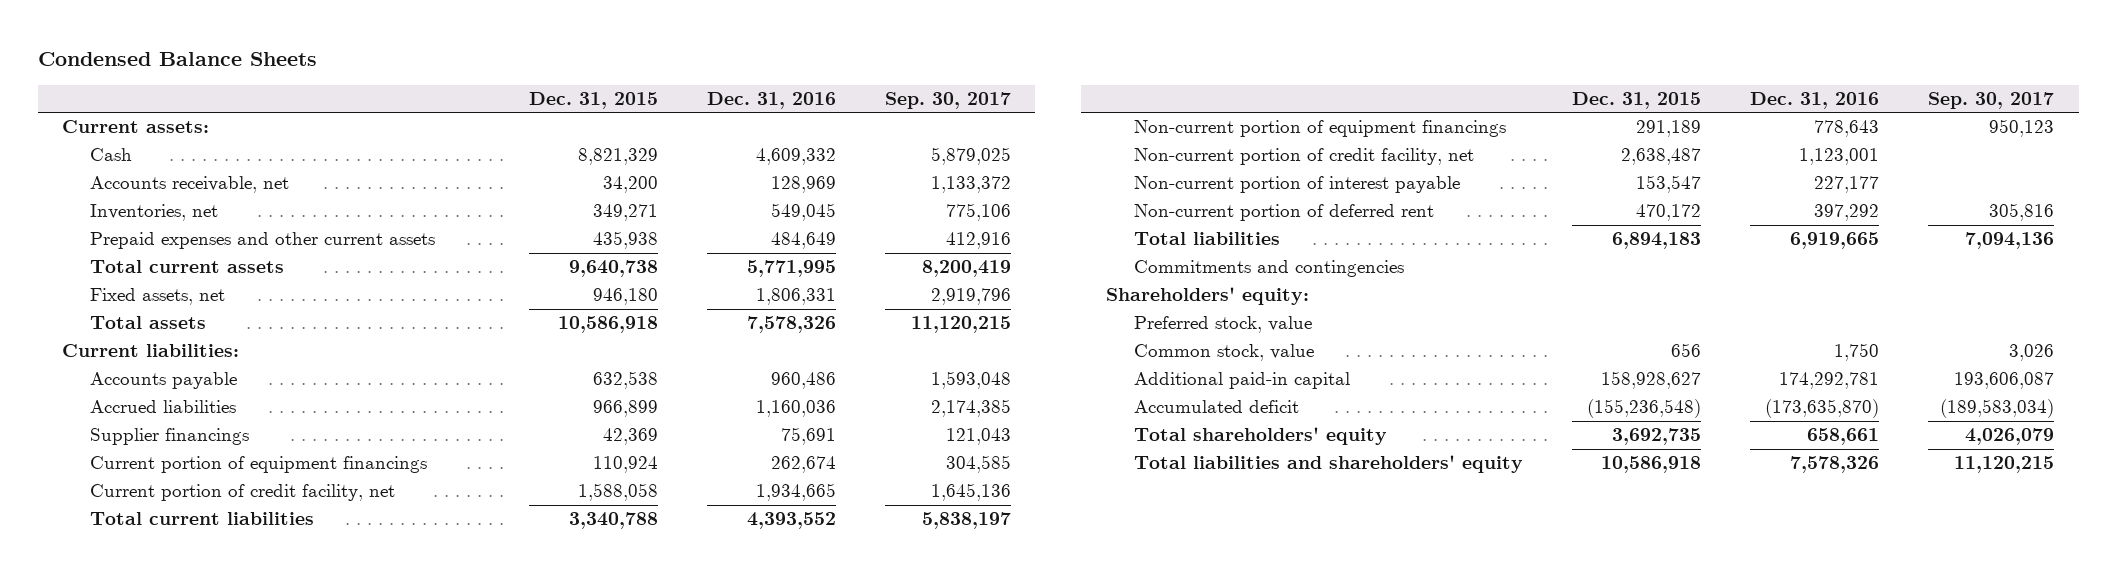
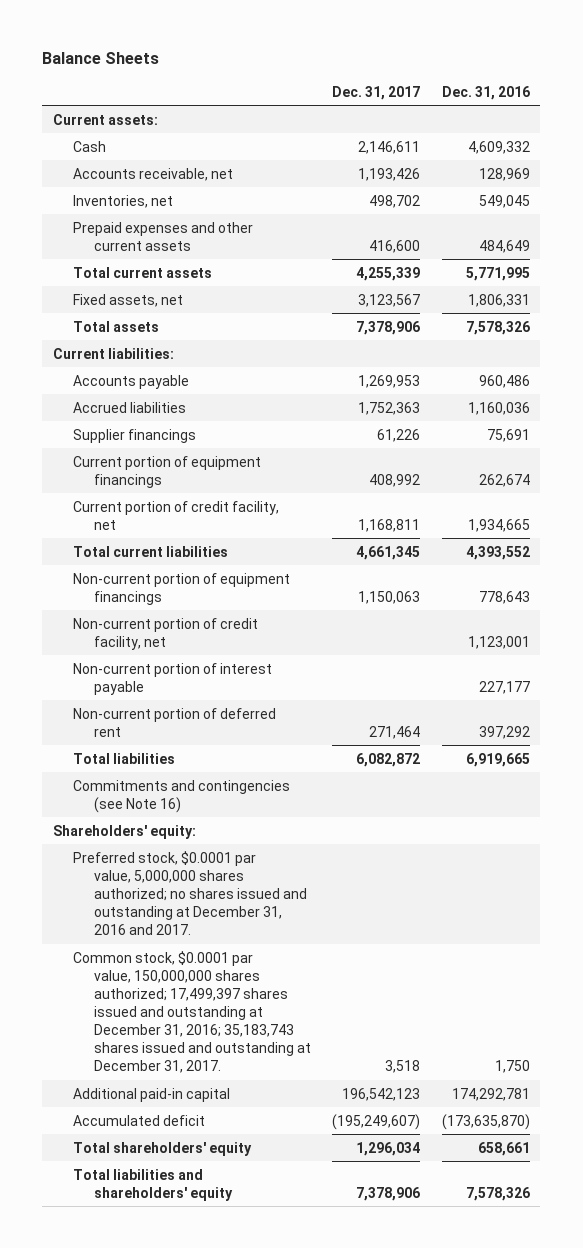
[37,52,317,67] Condensed Balance Sheets -> [42,52,160,65] Balance Sheets
[528,91,658,109] Dec. 31, 2015 -> none
[884,91,1011,109] Sep. 30, 2017 -> none
none -> [332,85,421,100] Dec. 31, 2017
[1133,260,1404,278] Commitments and contingencies -> [73,779,291,813] Commitments and contingencies (see Note 16)
[1133,316,1312,334] Preferred stock, value -> [73,850,307,936] Preferred stock, $0.0001 par value, 5,000,000 shares authorized; no shares issued and outstanding at December 31, 2016 and 2017.
[1133,344,1314,362] Common stock, value -> [73,950,311,1074] Common stock, $0.0001 par value, 150,000,000 shares authorized; 17,499,397 shares issued and outstanding at December 31, 2016; 35,183,743 shares issued and outstanding at December 31, 2017.

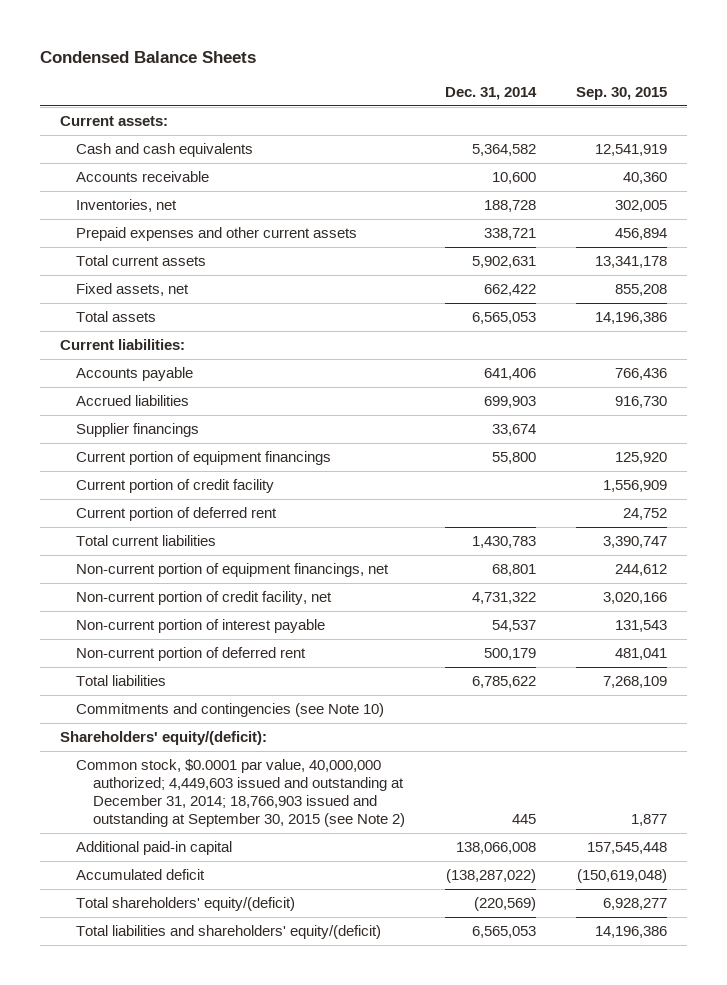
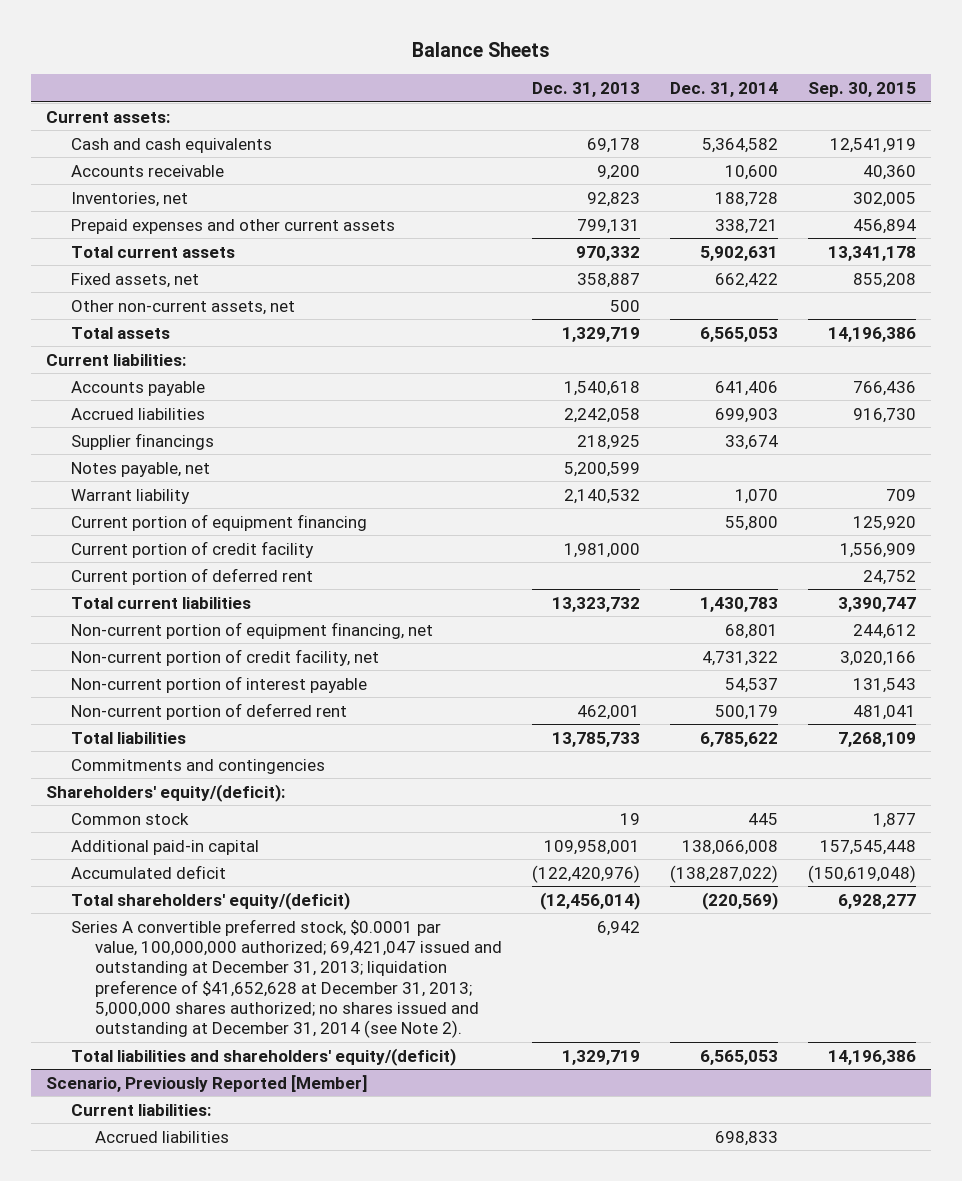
[39,50,256,63] Condensed Balance Sheets -> [412,42,551,58] Balance Sheets
none -> [532,81,641,97] Dec. 31, 2013
none -> [70,299,295,315] Other non-current assets, net
none -> [70,461,210,477] Notes payable, net
none -> [70,488,190,504] Warrant liability
[76,451,332,466] Current portion of equipment financings -> [70,513,367,531] Current portion of equipment financing
[76,563,390,578] Non-current portion of equipment financings, net -> [70,621,433,639] Non-current portion of equipment financing, net
[76,703,385,718] Commitments and contingencies (see Note 10) -> [70,758,325,774] Commitments and contingencies
[76,759,406,827] Common stock, $0.0001 par value, 40,000,000 authorized; 4,449,603 issued and outstanding at December 31, 2014; 18,766,903 issued and outstanding at September 30, 2015 (see Note 2) -> [70,812,189,825] Common stock
none -> [70,918,503,1039] Series A convertible preferred stock, $0.0001 par value, 100,000,000 authorized; 69,421,047 issued and outstanding at December 31, 2013; liquidation preference of $41,652,628 at December 31, 2013; 5,000,000 shares authorized; no shares issued and outstanding at December 31, 2014 (see Note 2).
none -> [46,1074,368,1092] Scenario, Previously Reported [Member]
none -> [70,1103,211,1116] Current liabilities:
none -> [95,1130,230,1143] Accrued liabilities

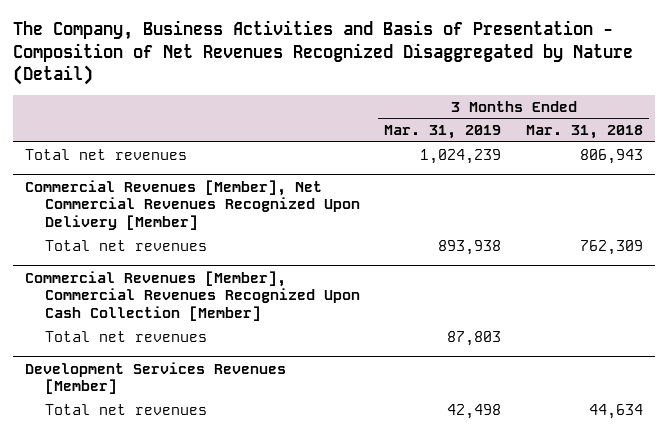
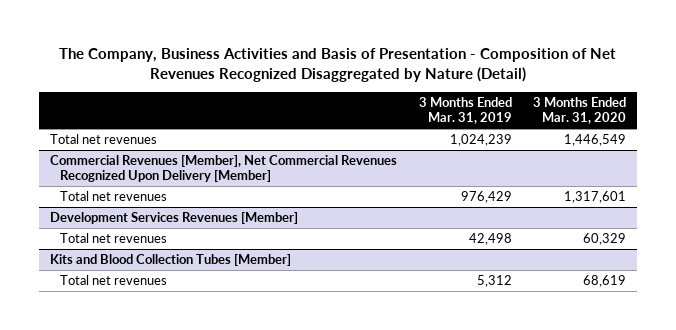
[525,124,643,139] Mar. 31, 2018 -> none
none -> [533,97,627,125] 3 Months Ended Mar. 31, 2020
[25,270,360,322] Commercial Revenues [Member], Commercial Revenues Recognized Upon Cash Collection [Member] -> none
[44,330,207,342] Total net revenues -> none
[438,239,502,255] 893,938 -> [460,191,512,204] 976,429
none -> [49,254,291,267] Kits and Blood Collection Tubes [Member]
none -> [59,275,167,286] Total net revenues

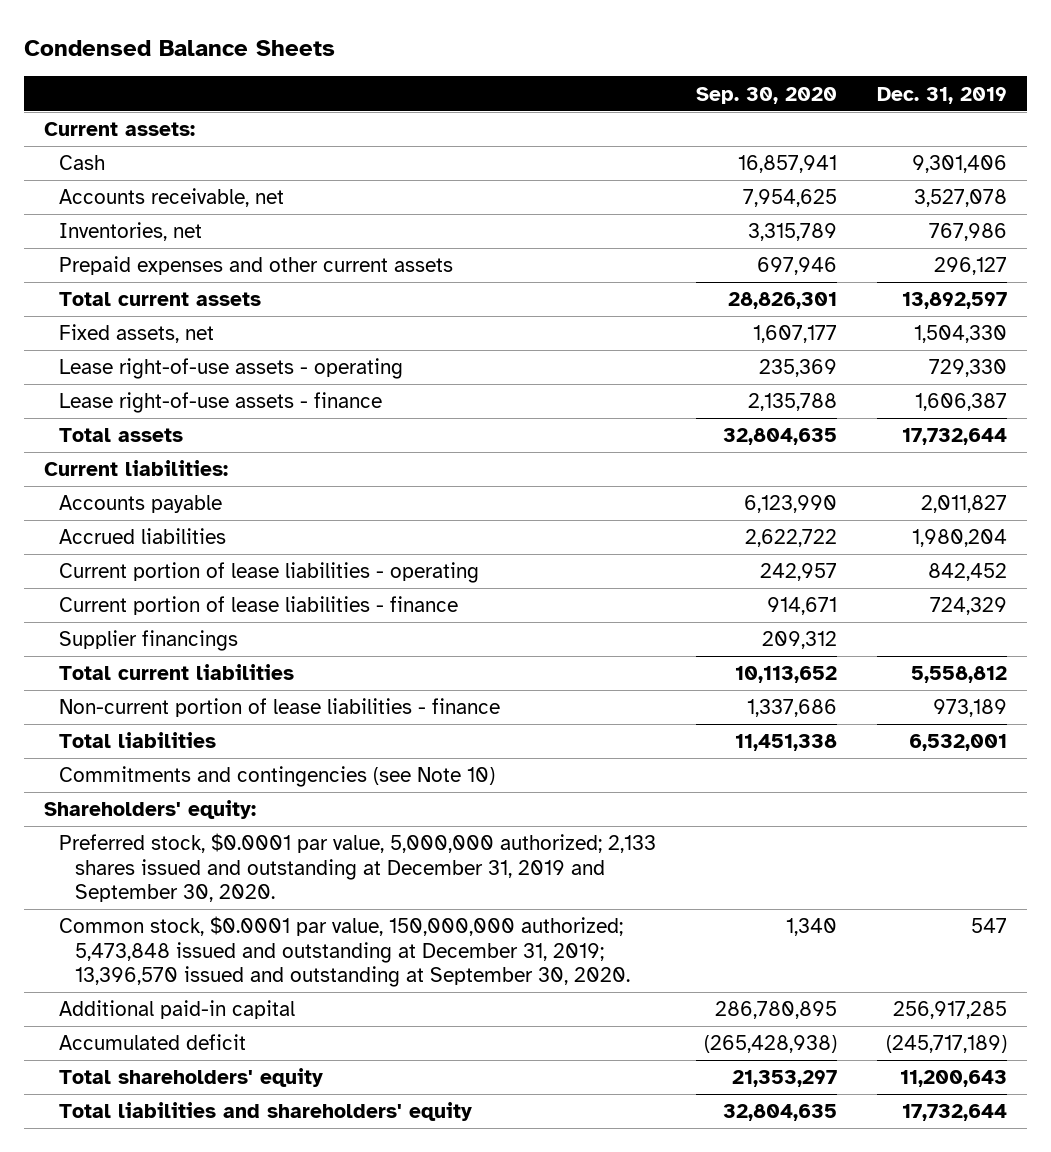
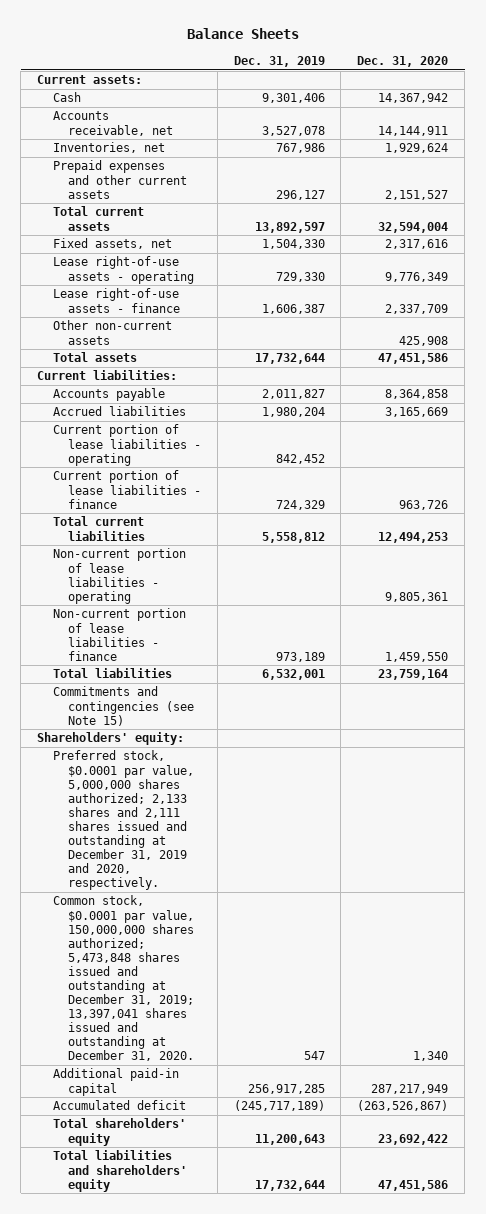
[23,39,335,56] Condensed Balance Sheets -> [186,28,299,40] Balance Sheets
[696,86,838,104] Sep. 30, 2020 -> none
none -> [357,55,449,67] Dec. 31, 2020
none -> [52,320,172,345] Other non-current assets
[59,630,239,652] Supplier financings -> none
none -> [52,548,186,604] Non-current portion of lease liabilities - operating
[59,766,496,788] Commitments and contingencies (see Note 10) -> [52,686,194,726] Commitments and contingencies (see Note 15)
[59,833,657,903] Preferred stock, $0.0001 par value, 5,000,000 authorized; 2,133 shares issued and outstanding at December 31, 2019 and September 30, 2020. -> [52,750,194,890] Preferred stock, $0.0001 par value, 5,000,000 shares authorized; 2,133 shares and 2,111 shares issued and outstanding at December 31, 2019 and 2020, respectively.
[59,916,630,988] Common stock, $0.0001 par value, 150,000,000 authorized; 5,473,848 issued and outstanding at December 31, 2019; 13,396,570 issued and outstanding at September 30, 2020. -> [52,895,194,1061] Common stock, $0.0001 par value, 150,000,000 shares authorized; 5,473,848 shares issued and outstanding at December 31, 2019; 13,397,041 shares issued and outstanding at December 31, 2020.

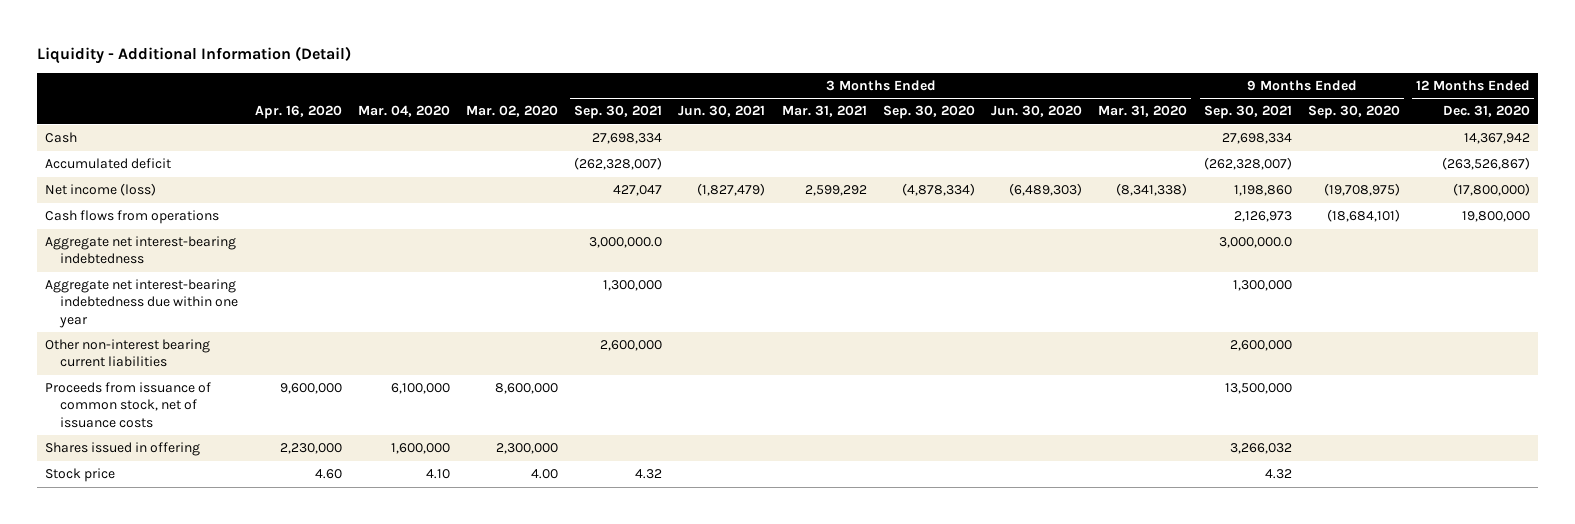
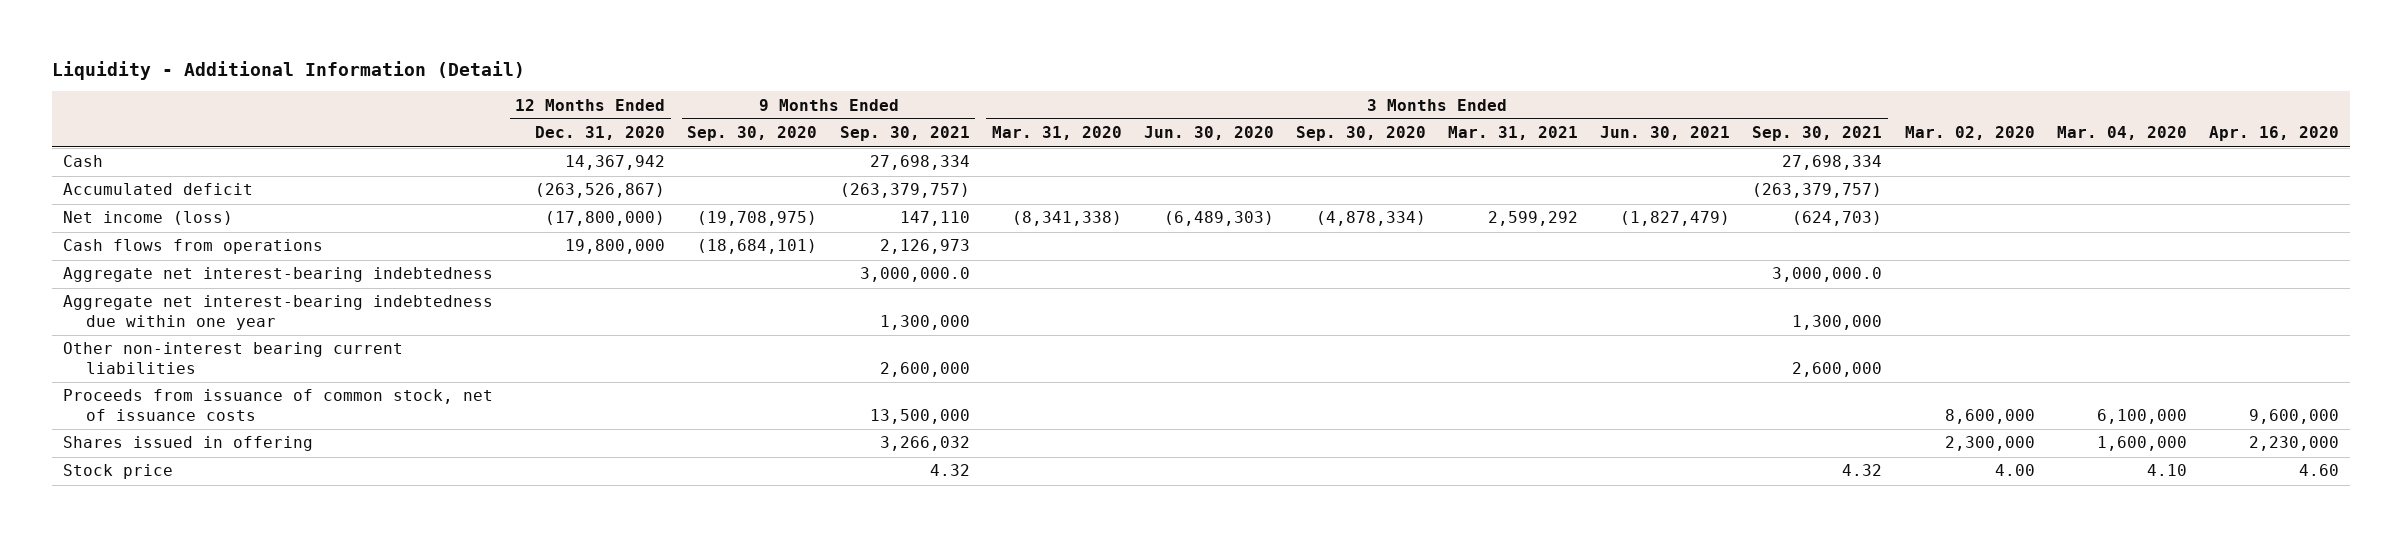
[574,157,663,171] (262,328,007) -> [1752,183,1883,199] (263,379,757)
[1203,157,1292,171] (262,328,007) -> [839,183,970,199] (263,379,757)
[613,185,663,197] 427,047 -> [1792,211,1883,227] (624,703)
[1233,185,1292,197] 1,198,860 -> [899,211,970,227] 147,110

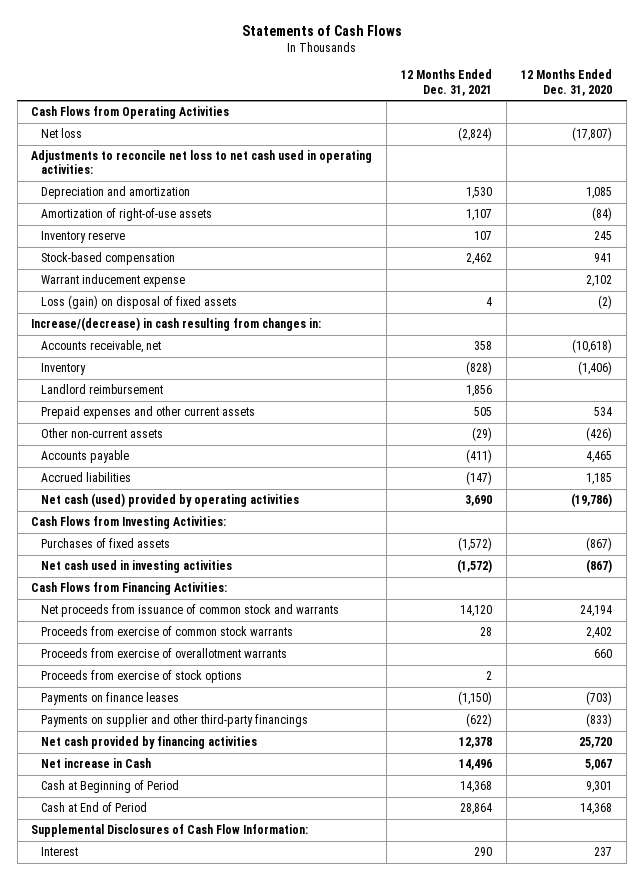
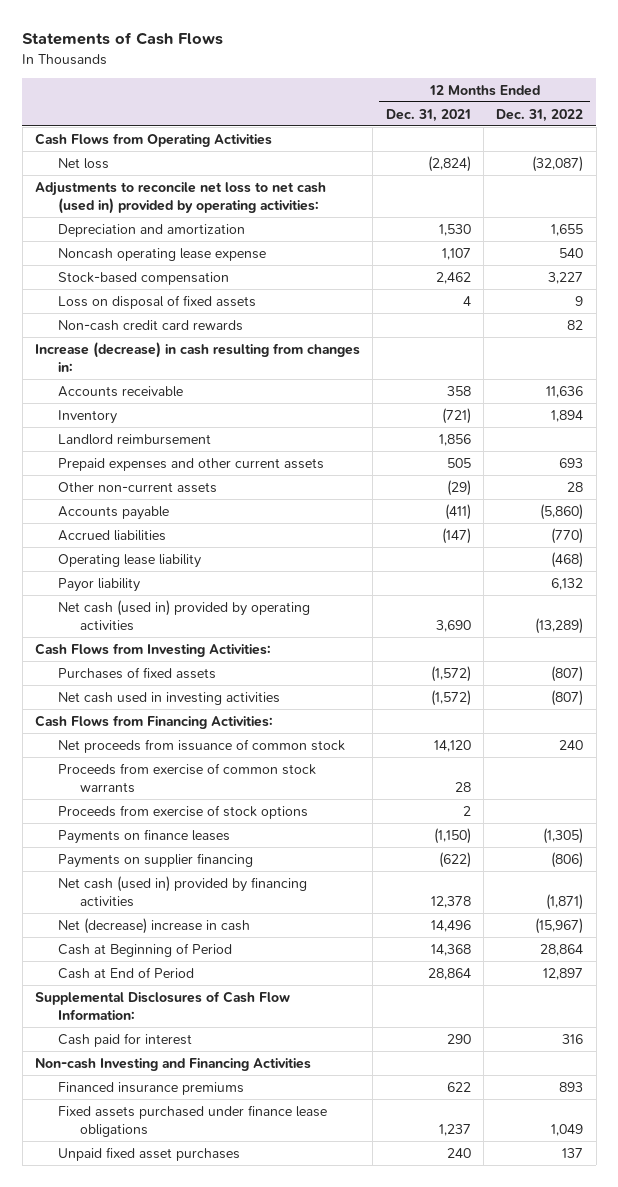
[521,69,613,96] 12 Months Ended Dec. 31, 2020 -> none
none -> [496,108,584,122] Dec. 31, 2022
[31,150,373,175] Adjustments to reconcile net loss to net cash used in operating activities: -> [35,181,327,214] Adjustments to reconcile net loss to net cash (used in) provided by operating activities:
[41,231,126,244] Inventory reserve -> none
[41,208,213,222] Amortization of right-of-use assets -> [57,247,266,261] Noncash operating lease expense
[41,274,186,288] Warrant inducement expense -> none
[41,295,238,310] Loss (gain) on disposal of fixed assets -> [57,294,256,309] Loss on disposal of fixed assets
none -> [57,319,243,331] Non-cash credit card rewards
[31,317,322,332] Increase/(decrease) in cash resulting from changes in: -> [35,341,361,372] Increase (decrease) in cash resulting from changes in:
[41,340,162,354] Accounts receivable, net -> [57,385,183,397] Accounts receivable
[466,361,493,376] (828) -> [441,407,471,424] (721)
none -> [57,553,201,568] Operating lease liability
none -> [57,577,140,592] Payor liability
[41,493,300,508] Net cash (used) provided by operating activities -> [57,599,310,631] Net cash (used in) provided by operating activities
[41,604,340,618] Net proceeds from issuance of common stock and warrants -> [57,738,345,753] Net proceeds from issuance of common stock
[41,648,288,659] Proceeds from exercise of overallotment warrants -> none
[41,714,309,728] Payments on supplier and other third-party financings -> [57,852,253,868] Payments on supplier financing
[41,736,258,750] Net cash provided by financing activities -> [57,875,307,907] Net cash (used in) provided by financing activities
[41,758,152,769] Net increase in Cash -> [57,917,250,934] Net (decrease) increase in cash
[41,847,79,857] Interest -> [57,1032,192,1047] Cash paid for interest
none -> [35,1057,312,1071] Non-cash Investing and Financing Activities
none -> [57,1081,244,1095] Financed insurance premiums
none -> [57,1104,327,1137] Fixed assets purchased under finance lease obligations
none -> [57,1146,240,1161] Unpaid fixed asset purchases

